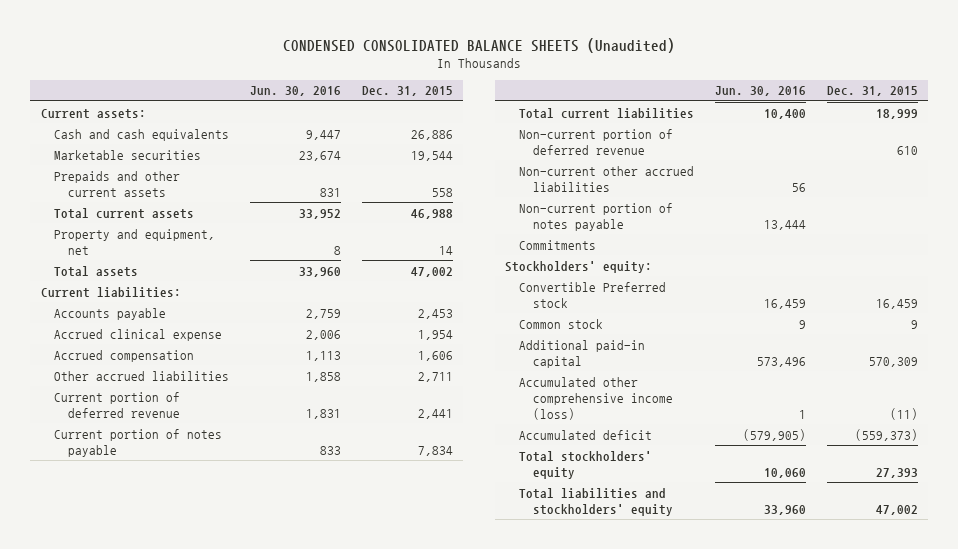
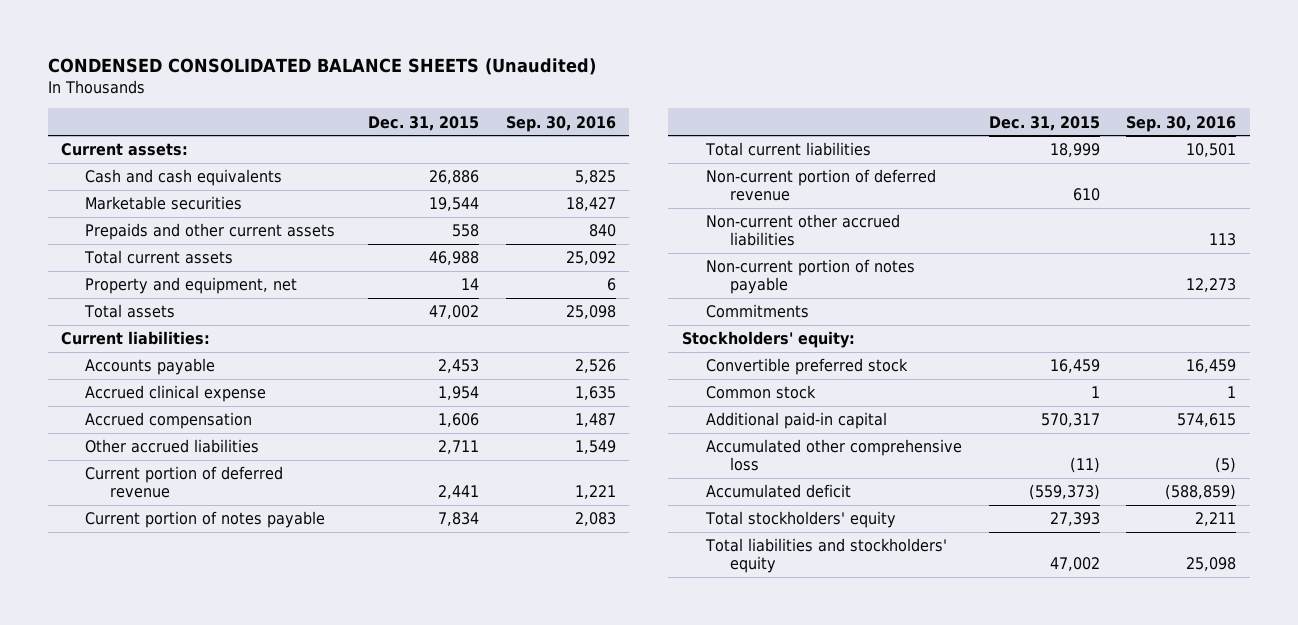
[250,86,342,97] Jun. 30, 2016 -> none
none -> [506,115,617,132] Sep. 30, 2016
[519,281,667,308] Convertible Preferred stock -> [705,358,908,376] Convertible preferred stock
[910,319,918,329] 9 -> [1090,386,1100,399] 1
[868,356,918,367] 570,309 -> [1040,413,1100,428] 570,317
[519,376,673,420] Accumulated other comprehensive income (loss) -> [705,439,962,472] Accumulated other comprehensive loss

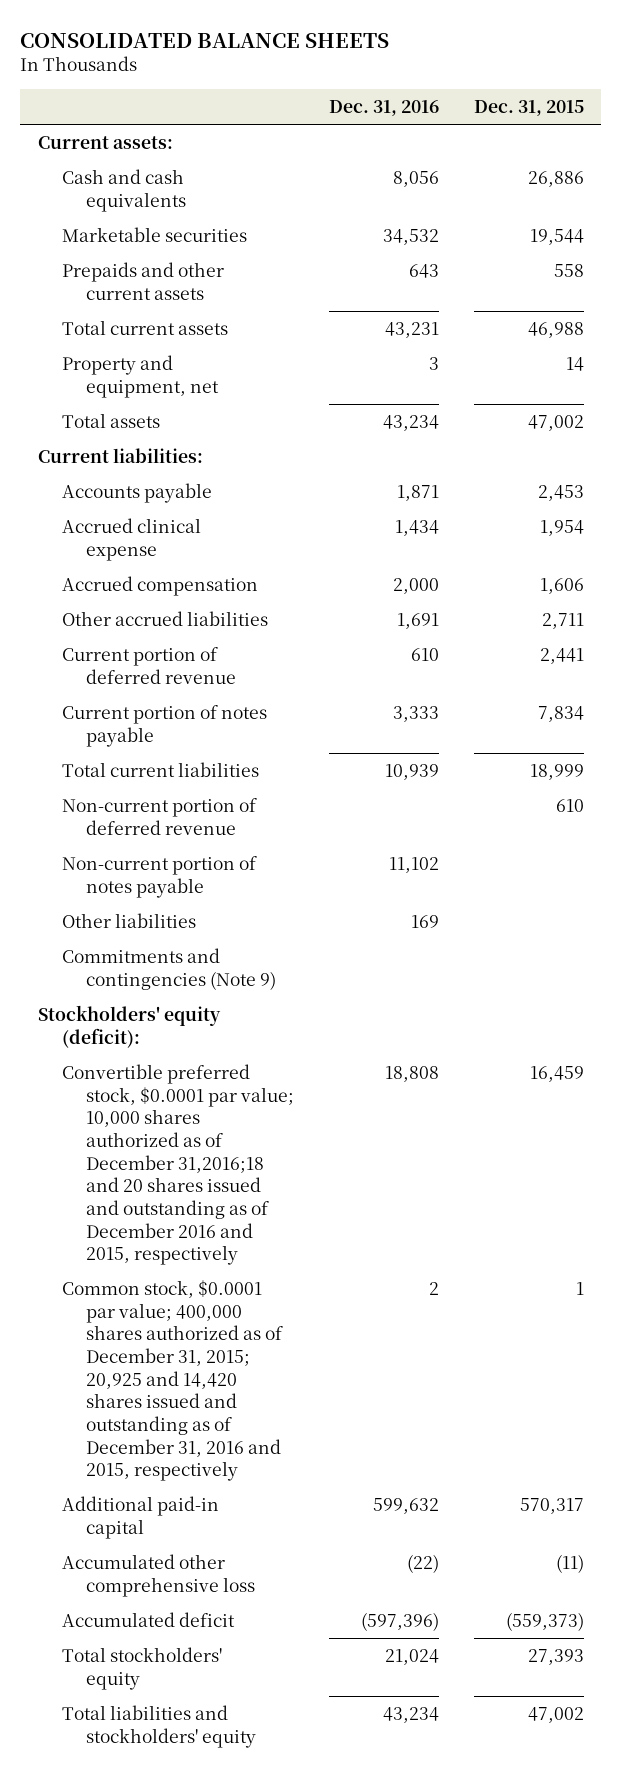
[47,57,596,75] CONDENSED CONSOLIDATED BALANCE SHEETS (Unaudited) -> [20,32,390,48] CONSOLIDATED BALANCE SHEETS
[506,115,617,132] Sep. 30, 2016 -> none
none -> [328,100,439,117] Dec. 31, 2016
[705,214,900,247] Non-current other accrued liabilities -> none
none -> [61,913,196,929] Other liabilities
[705,304,809,319] Commitments -> [61,948,276,990] Commitments and contingencies (Note 9)
[681,331,855,349] Stockholders' equity: -> [37,1005,221,1048] Stockholders' equity (deficit):
[705,358,908,376] Convertible preferred stock -> [61,1064,294,1266] Convertible preferred stock, $0.0001 par value; 10,000 shares authorized as of December 31,2016;18 and 20 shares issued and outstanding as of December 2016 and 2015, respectively
[705,385,816,400] Common stock -> [61,1280,283,1482] Common stock, $0.0001 par value; 400,000 shares authorized as of December 31, 2015; 20,925 and 14,420 shares issued and outstanding as of December 31, 2016 and 2015, respectively

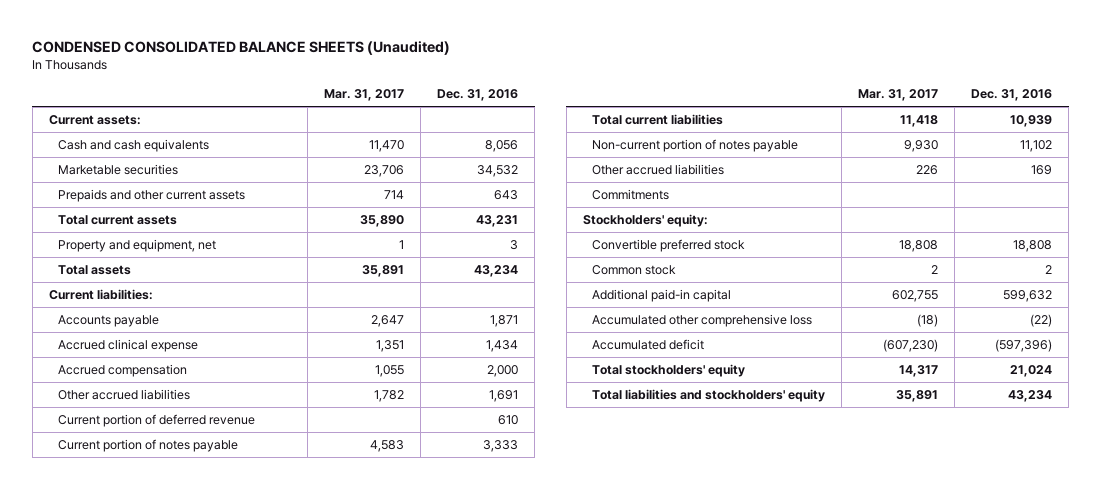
[20,32,390,48] CONSOLIDATED BALANCE SHEETS -> [32,40,451,55] CONDENSED CONSOLIDATED BALANCE SHEETS (Unaudited)
[473,100,584,117] Dec. 31, 2015 -> none
none -> [323,89,404,102] Mar. 31, 2017
[61,798,257,835] Non-current portion of deferred revenue -> none
[61,913,196,929] Other liabilities -> [591,164,724,176] Other accrued liabilities
[61,948,276,990] Commitments and contingencies (Note 9) -> [591,189,669,201] Commitments
[37,1005,221,1048] Stockholders' equity (deficit): -> [582,214,708,228] Stockholders' equity:
[61,1064,294,1266] Convertible preferred stock, $0.0001 par value; 10,000 shares authorized as of December 31,2016;18 and 20 shares issued and outstanding as of December 2016 and 2015, respectively -> [591,239,745,253] Convertible preferred stock
[61,1280,283,1482] Common stock, $0.0001 par value; 400,000 shares authorized as of December 31, 2015; 20,925 and 14,420 shares issued and outstanding as of December 31, 2016 and 2015, respectively -> [591,265,676,276] Common stock

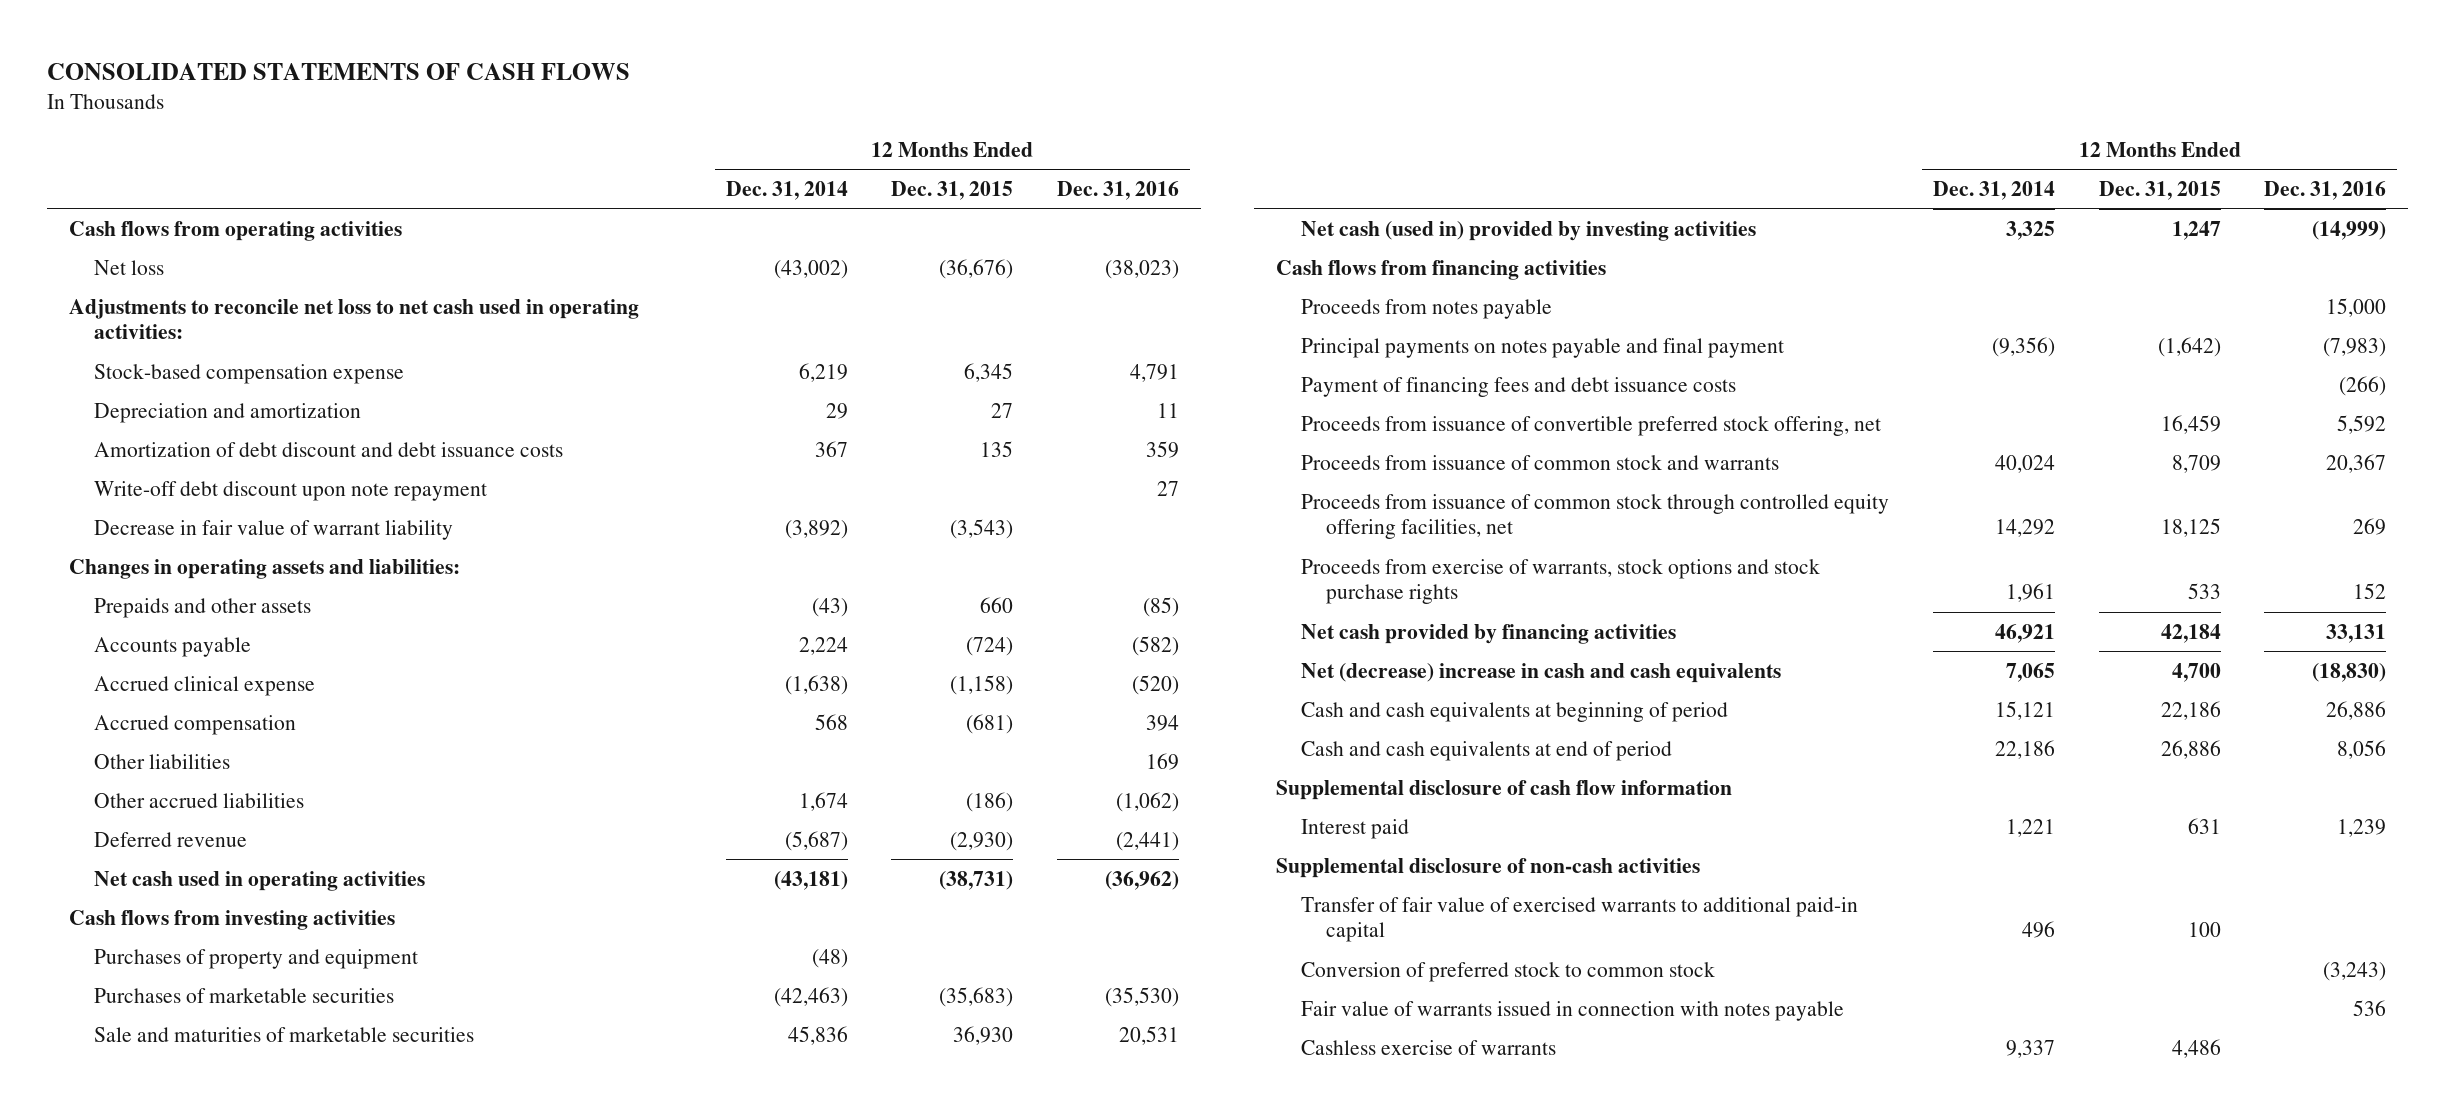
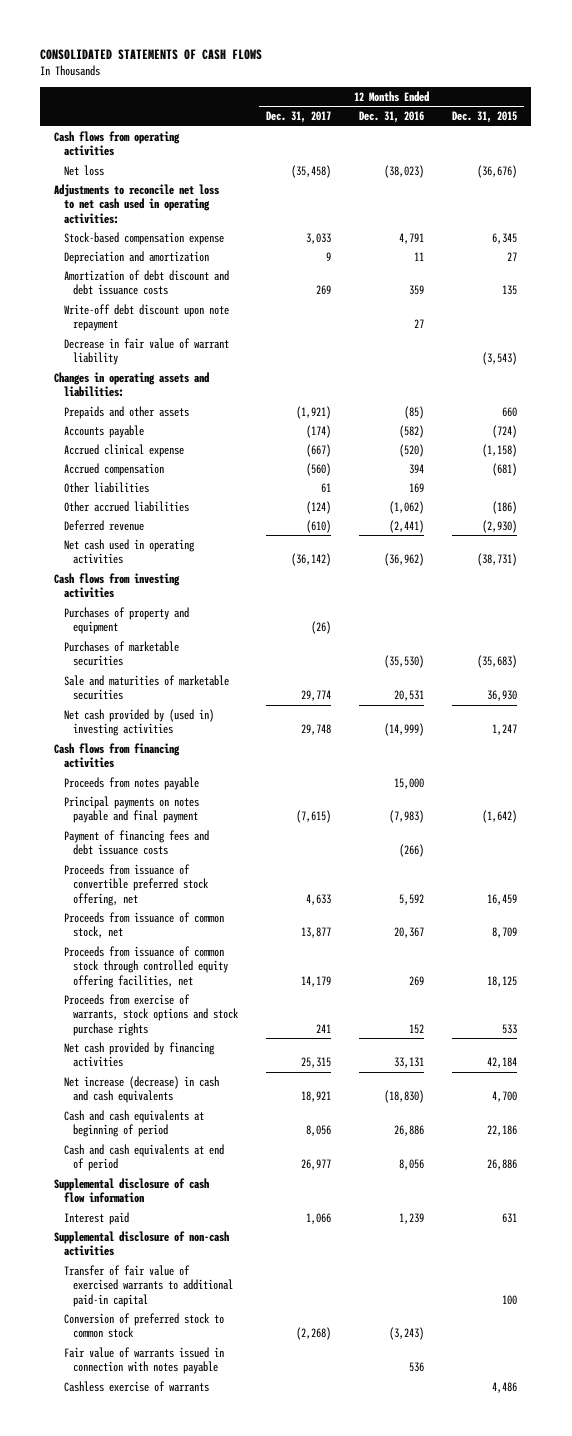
[725,180,848,200] Dec. 31, 2014 -> none
none -> [266,111,332,124] Dec. 31, 2017
[1301,220,1757,241] Net cash (used in) provided by investing activities -> [63,708,214,737] Net cash provided by (used in) investing activities
[1301,454,1780,470] Proceeds from issuance of common stock and warrants -> [63,911,224,939] Proceeds from issuance of common stock, net
[1301,662,1782,683] Net (decrease) increase in cash and cash equivalents -> [63,1075,219,1104] Net increase (decrease) in cash and cash equivalents

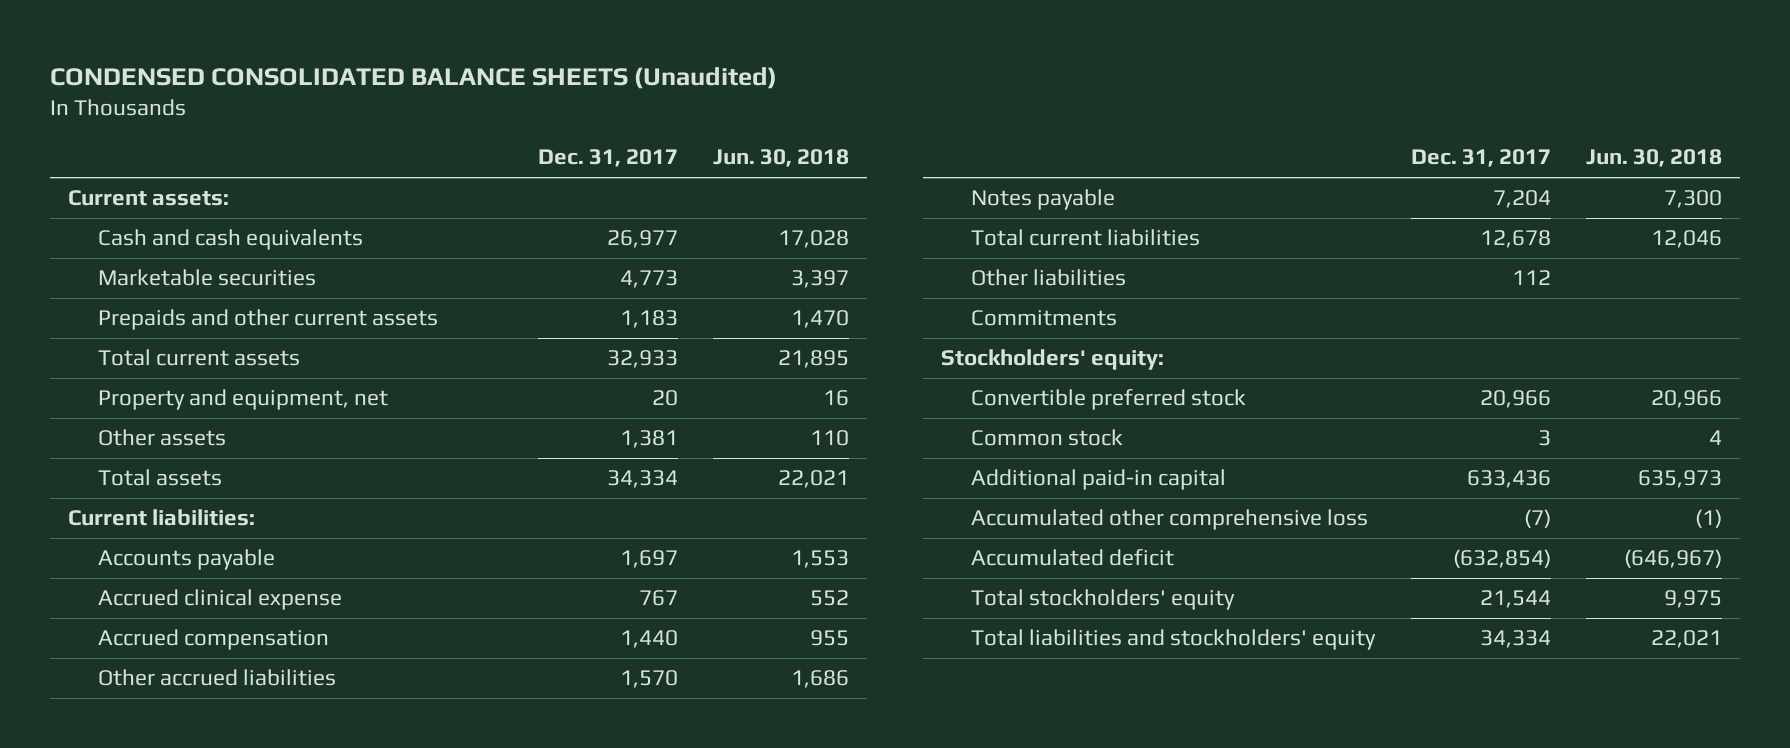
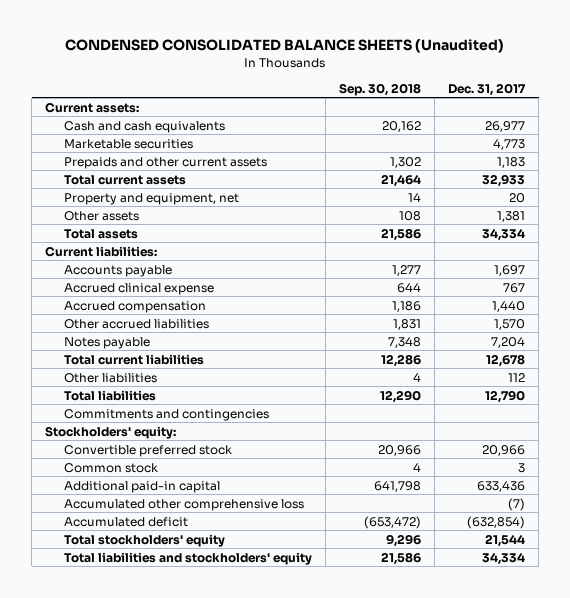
[713,149,850,168] Jun. 30, 2018 -> none
none -> [338,82,421,96] Sep. 30, 2018
none -> [63,389,156,401] Total liabilities
[971,310,1118,327] Commitments -> [63,408,269,421] Commitments and contingencies

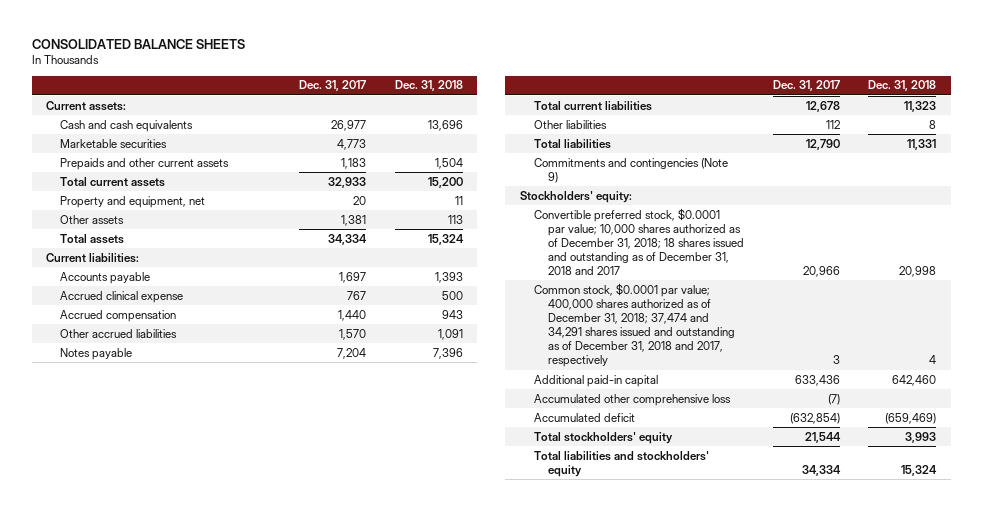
[65,39,505,54] CONDENSED CONSOLIDATED BALANCE SHEETS (Unaudited) -> [31,39,245,50] CONSOLIDATED BALANCE SHEETS
[338,82,421,96] Sep. 30, 2018 -> none
none -> [394,80,463,92] Dec. 31, 2018
[63,408,269,421] Commitments and contingencies -> [533,157,728,183] Commitments and contingencies (Note 9)
[63,444,232,457] Convertible preferred stock -> [533,207,744,275] Convertible preferred stock, $0.0001 par value; 10,000 shares authorized as of December 31, 2018; 18 shares issued and outstanding as of December 31, 2018 and 2017
[63,462,158,473] Common stock -> [533,282,735,367] Common stock, $0.0001 par value; 400,000 shares authorized as of December 31, 2018; 37,474 and 34,291 shares issued and outstanding as of December 31, 2018 and 2017, respectively

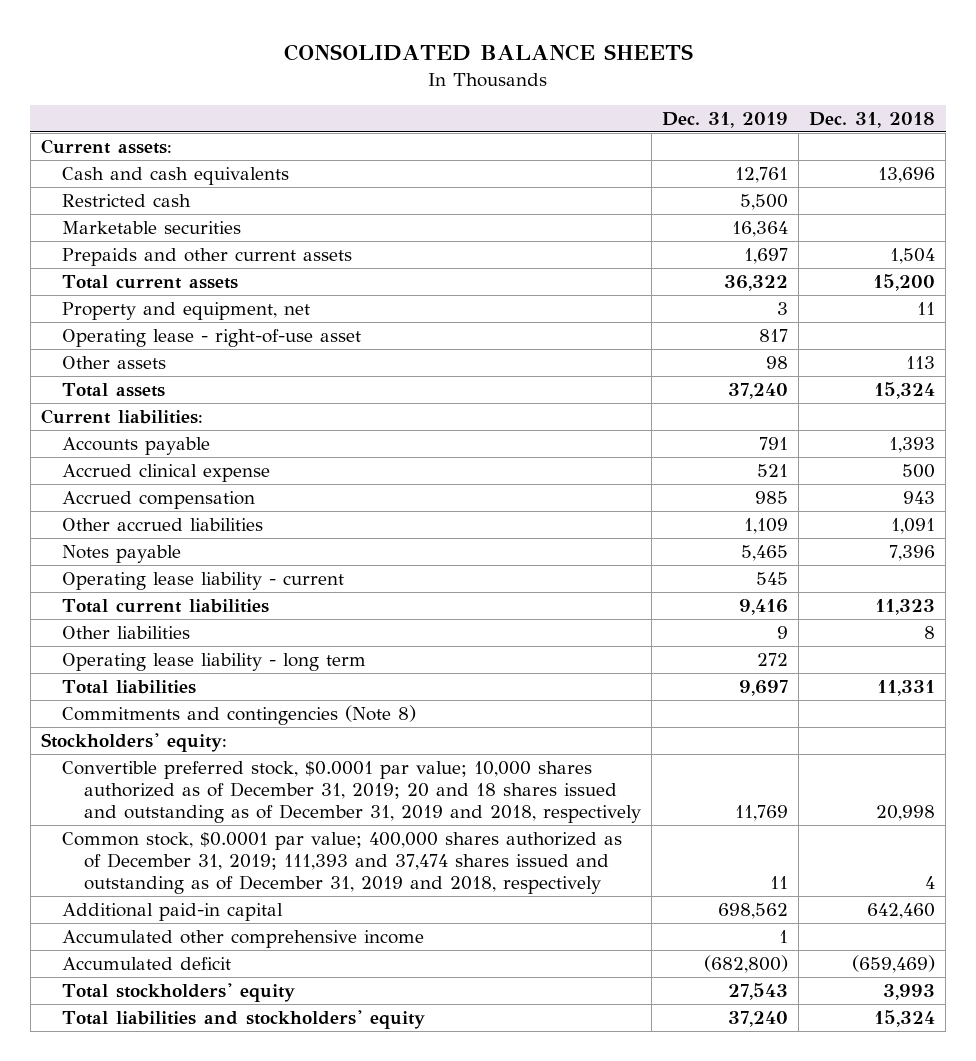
[298,80,366,92] Dec. 31, 2017 -> none
none -> [661,111,788,128] Dec. 31, 2019
none -> [62,194,192,208] Restricted cash
none -> [62,329,362,348] Operating lease - right-of-use asset
none -> [62,572,345,591] Operating lease liability - current
none -> [62,653,367,672] Operating lease liability - long term
[533,157,728,183] Commitments and contingencies (Note 9) -> [62,705,417,726] Commitments and contingencies (Note 8)
[533,207,744,275] Convertible preferred stock, $0.0001 par value; 10,000 shares authorized as of December 31, 2018; 18 shares issued and outstanding as of December 31, 2018 and 2017 -> [62,761,641,824] Convertible preferred stock, $0.0001 par value; 10,000 shares authorized as of December 31, 2019; 20 and 18 shares issued and outstanding as of December 31, 2019 and 2018, respectively
[533,282,735,367] Common stock, $0.0001 par value; 400,000 shares authorized as of December 31, 2018; 37,474 and 34,291 shares issued and outstanding as of December 31, 2018 and 2017, respectively -> [62,832,623,895] Common stock, $0.0001 par value; 400,000 shares authorized as of December 31, 2019; 111,393 and 37,474 shares issued and outstanding as of December 31, 2019 and 2018, respectively
[533,393,731,406] Accumulated other comprehensive loss -> [62,930,425,949] Accumulated other comprehensive income

